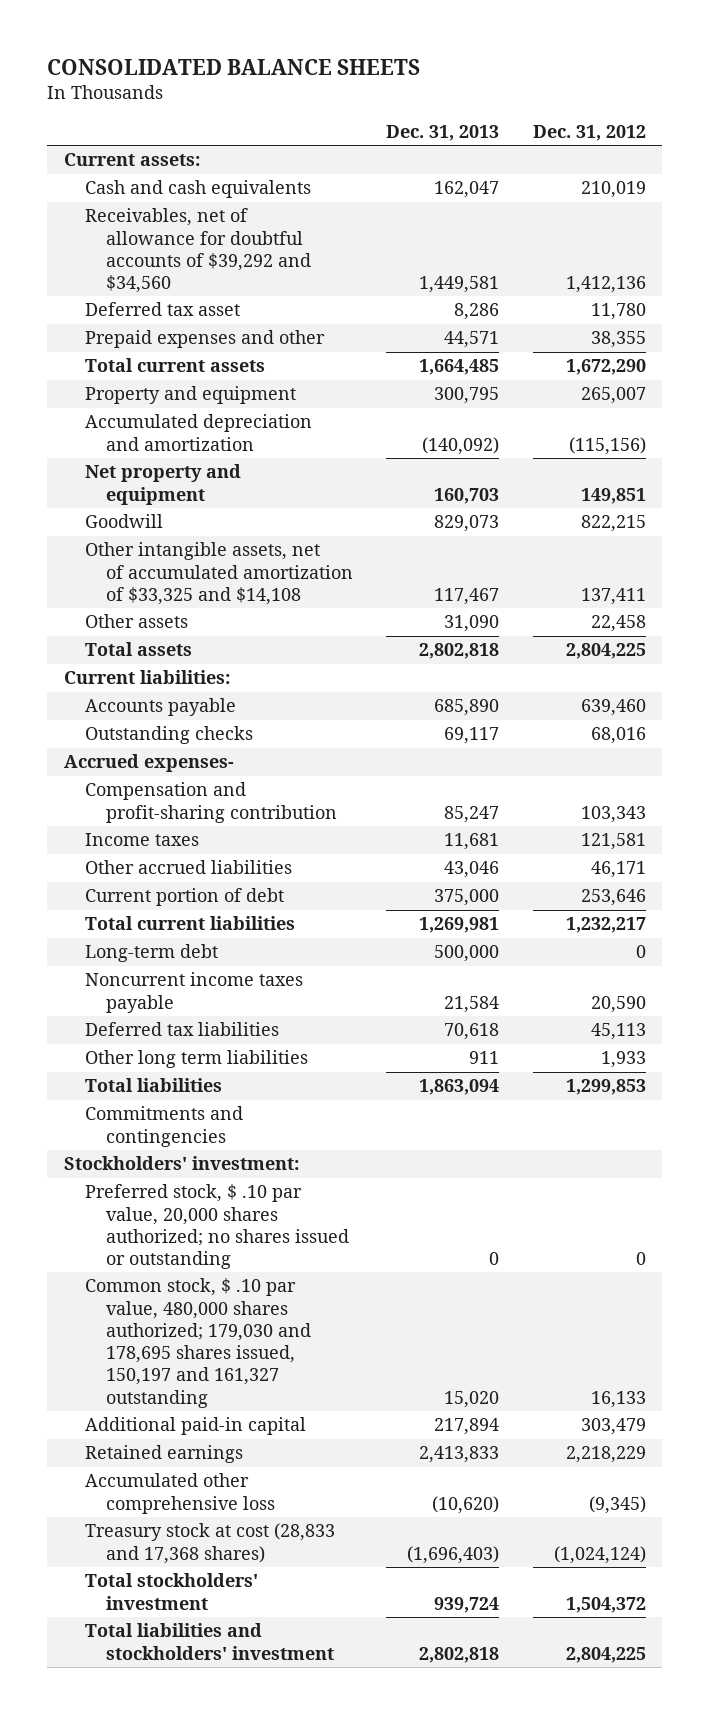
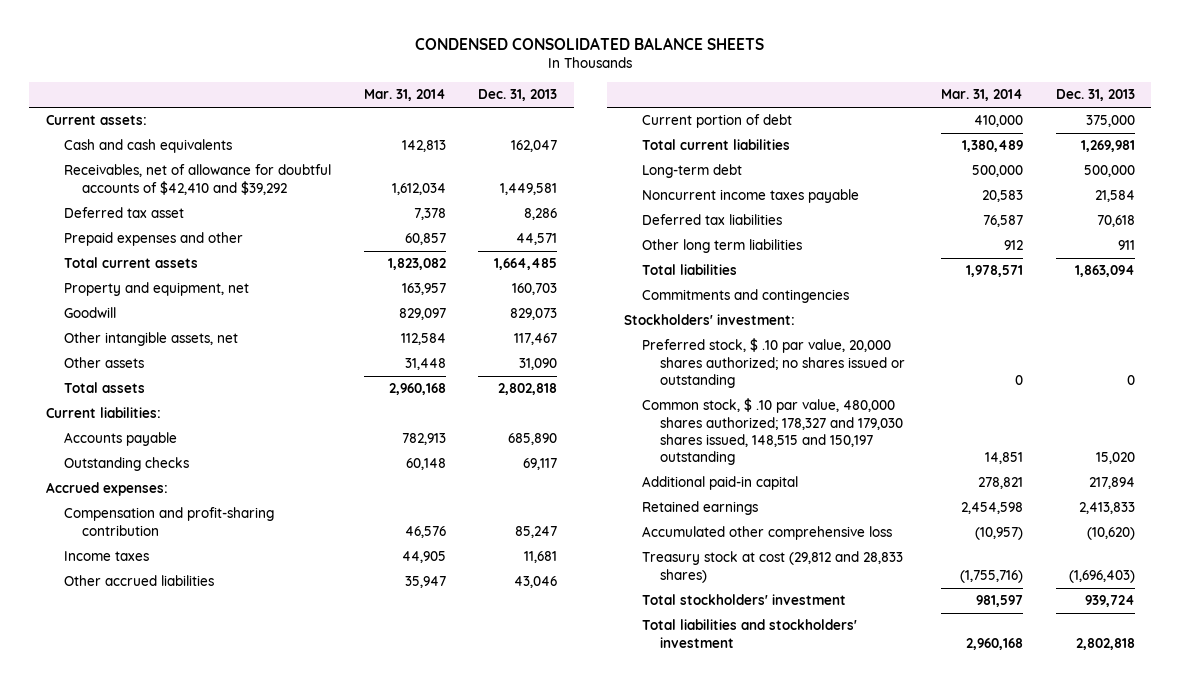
[46,59,420,76] CONSOLIDATED BALANCE SHEETS -> [415,37,765,51] CONDENSED CONSOLIDATED BALANCE SHEETS
[532,124,646,141] Dec. 31, 2012 -> none
none -> [363,89,446,102] Mar. 31, 2014
[84,208,311,294] Receivables, net of allowance for doubtful accounts of $39,292 and $34,560 -> [63,164,331,195] Receivables, net of allowance for doubtful accounts of $42,410 and $39,292
[84,386,296,405] Property and equipment -> none
[84,414,312,451] Accumulated depreciation and amortization -> none
[84,464,241,505] Net property and equipment -> [63,282,249,297] Property and equipment, net
[84,542,353,605] Other intangible assets, net of accumulated amortization of $33,325 and $14,108 -> [63,332,238,347] Other intangible assets, net
[63,754,234,773] Accrued expenses- -> [45,482,168,497] Accrued expenses:
[84,1278,311,1408] Common stock, $ .10 par value, 480,000 shares authorized; 179,030 and 178,695 shares issued, 150,197 and 161,327 outstanding -> [641,398,903,466] Common stock, $ .10 par value, 480,000 shares authorized; 178,327 and 179,030 shares issued, 148,515 and 150,197 outstanding
[84,1523,335,1564] Treasury stock at cost (28,833 and 17,368 shares) -> [641,551,903,583] Treasury stock at cost (29,812 and 28,833 shares)

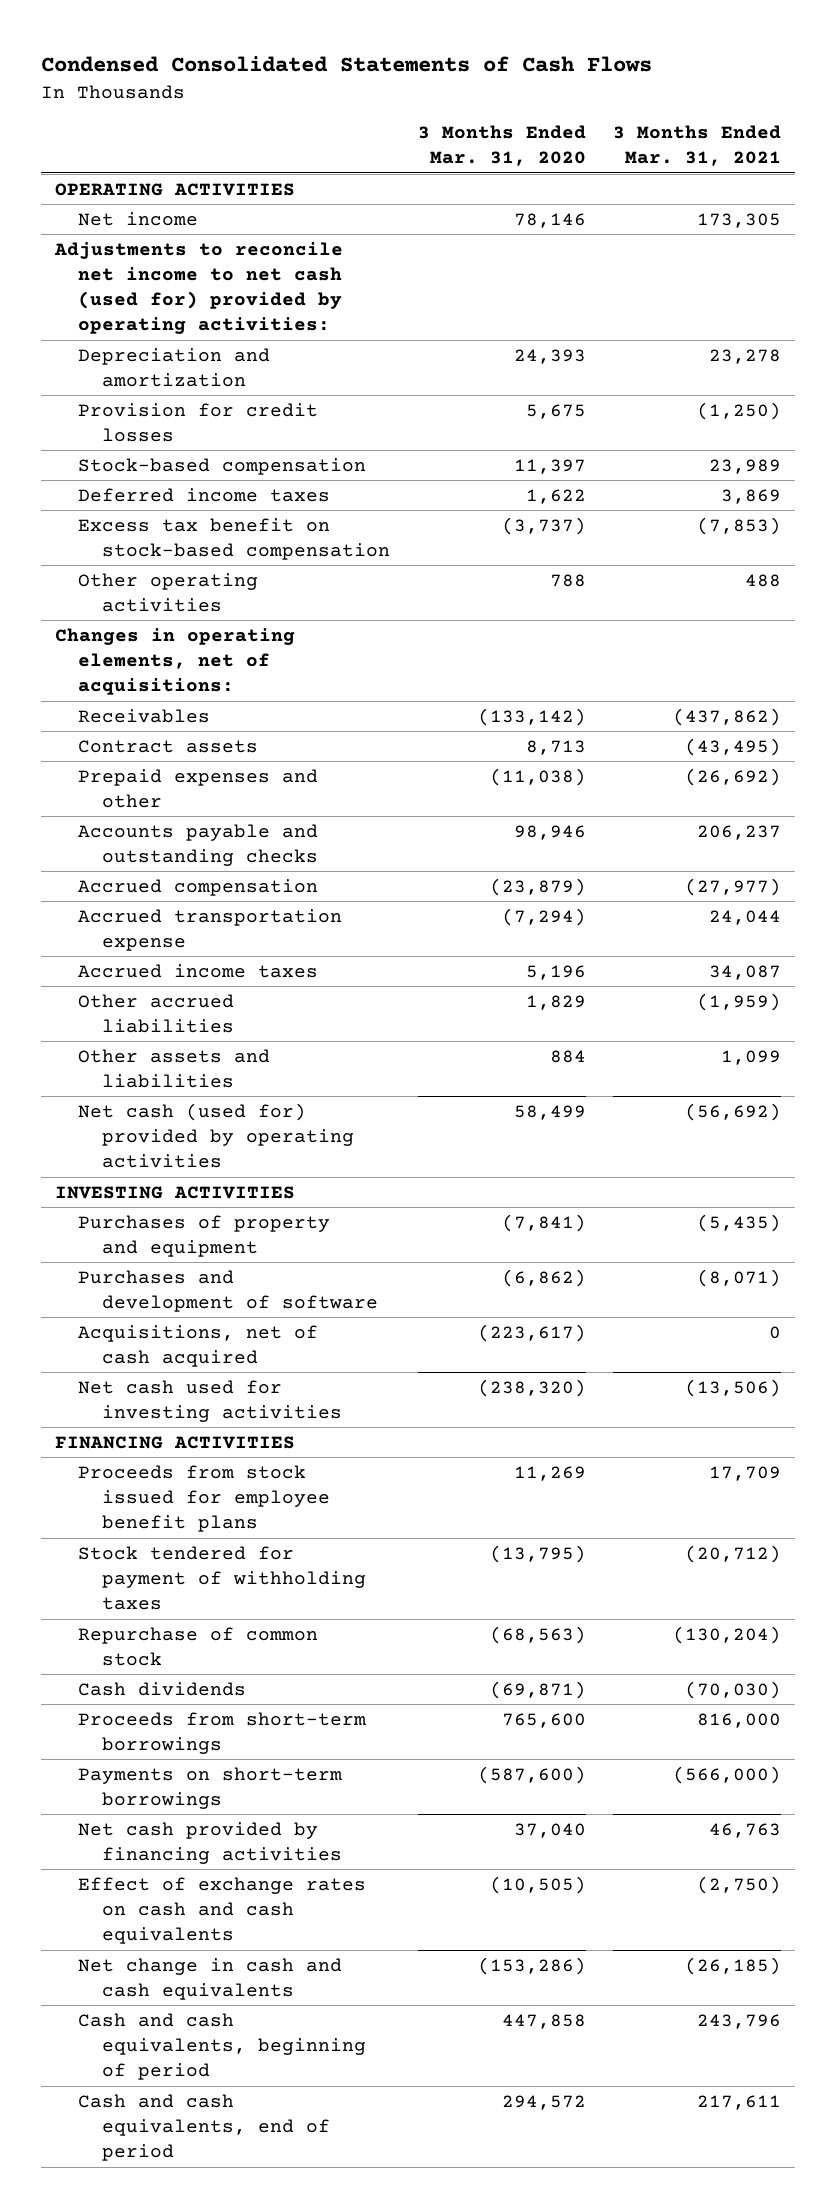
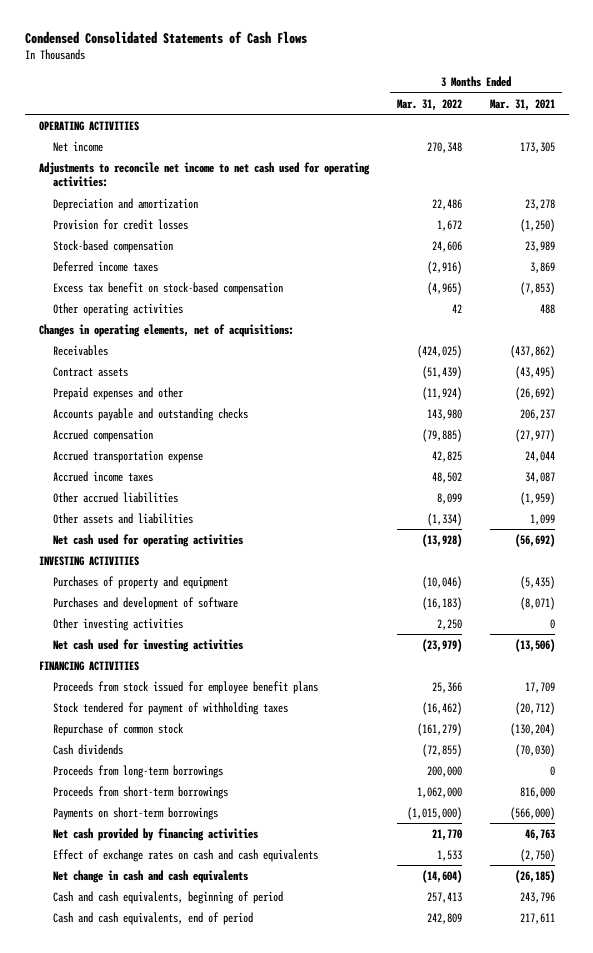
[417,125,586,167] 3 Months Ended Mar. 31, 2020 -> none
none -> [396,98,462,111] Mar. 31, 2022
[53,241,343,335] Adjustments to reconcile net income to net cash (used for) provided by operating activities: -> [38,161,370,188] Adjustments to reconcile net income to net cash used for operating activities:
[78,1102,355,1169] Net cash (used for) provided by operating activities -> [52,533,243,547] Net cash used for operating activities
[78,1324,319,1367] Acquisitions, net of cash acquired -> none
none -> [52,617,183,631] Other investing activities
none -> [52,764,223,778] Proceeds from long-term borrowings

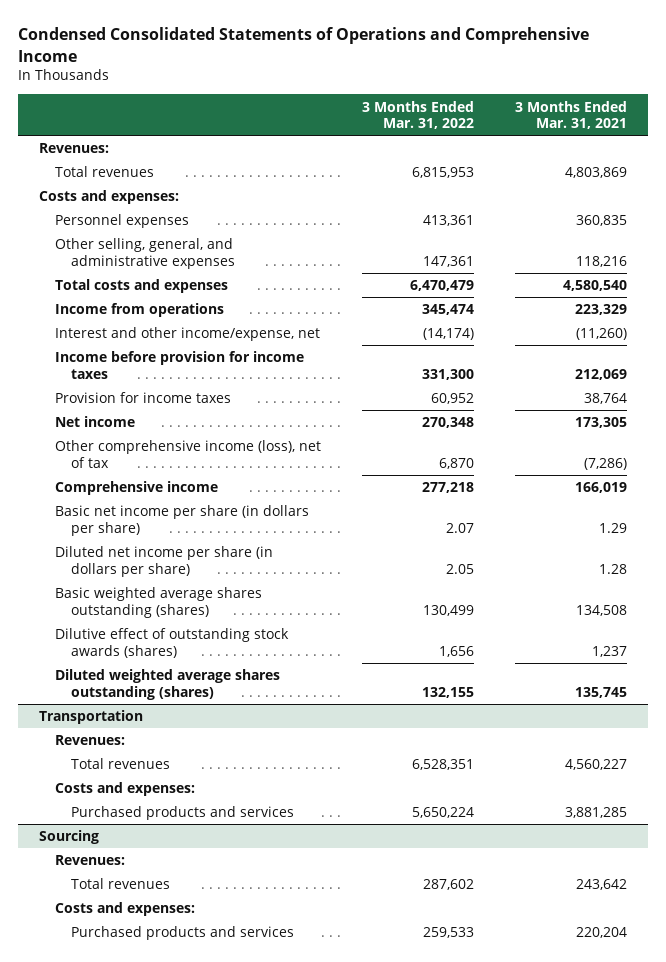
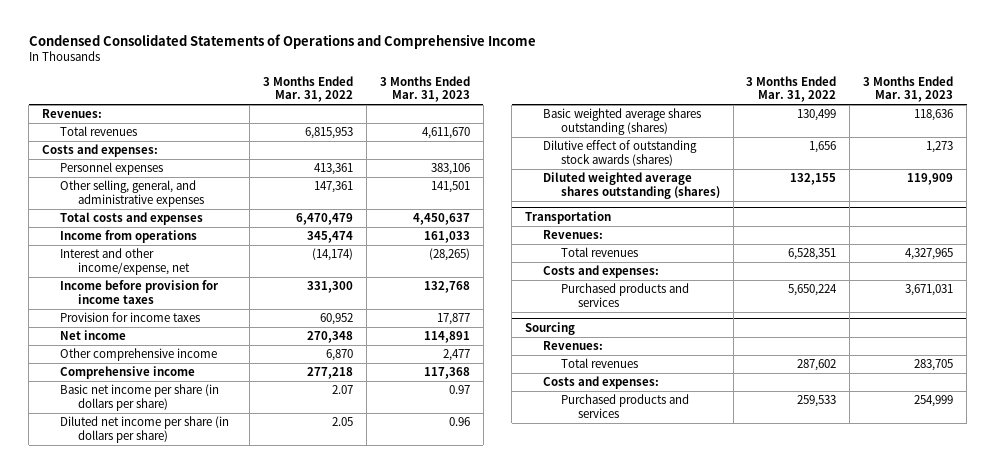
[515,100,628,130] 3 Months Ended Mar. 31, 2021 -> none
none -> [380,75,471,103] 3 Months Ended Mar. 31, 2023
[54,440,321,468] Other comprehensive income (loss), net of tax -> [59,348,217,362] Other comprehensive income

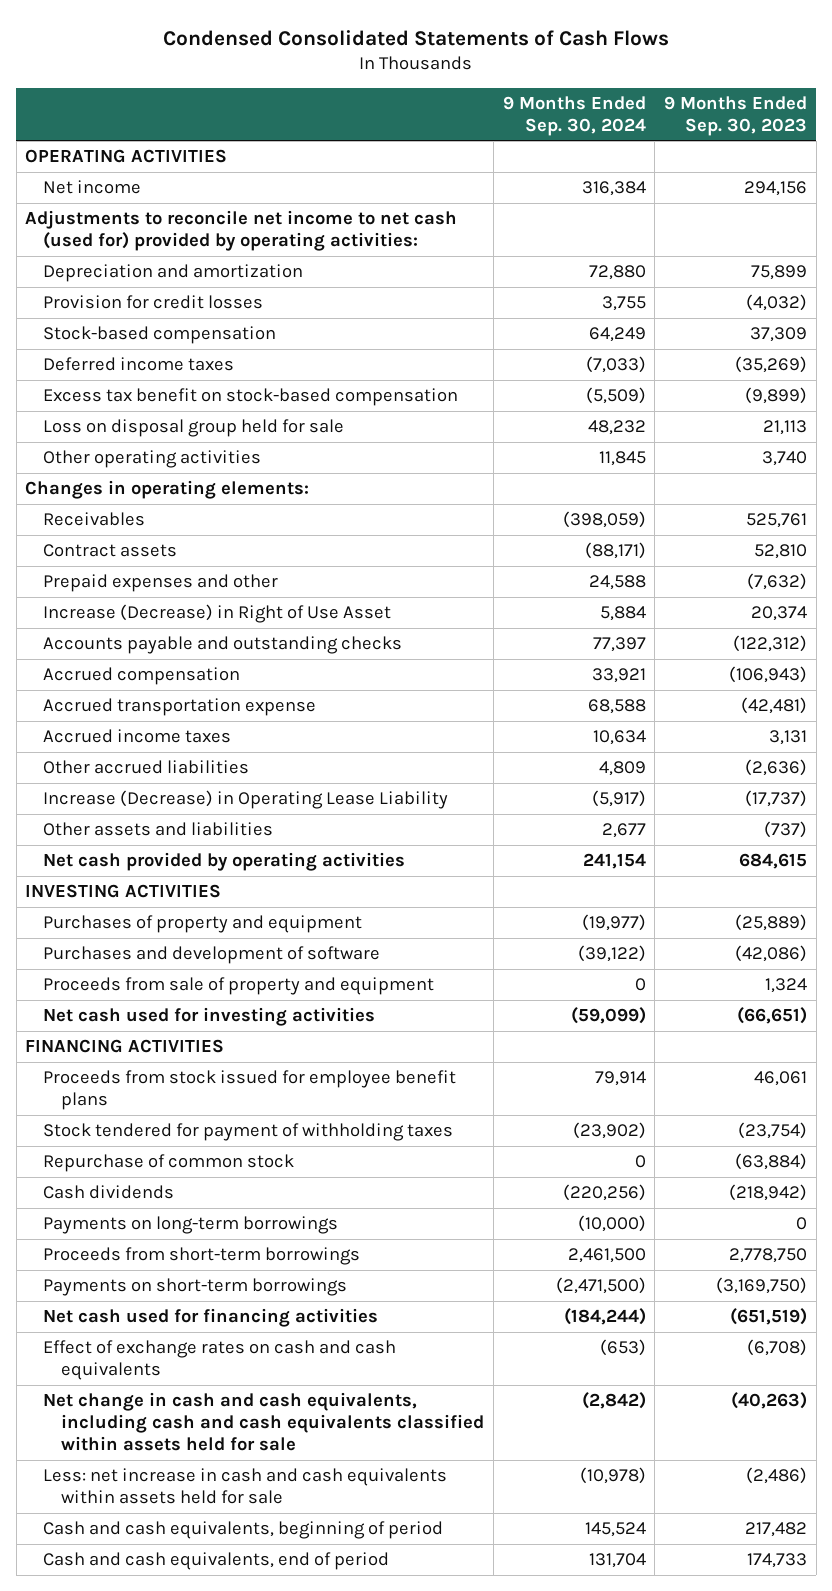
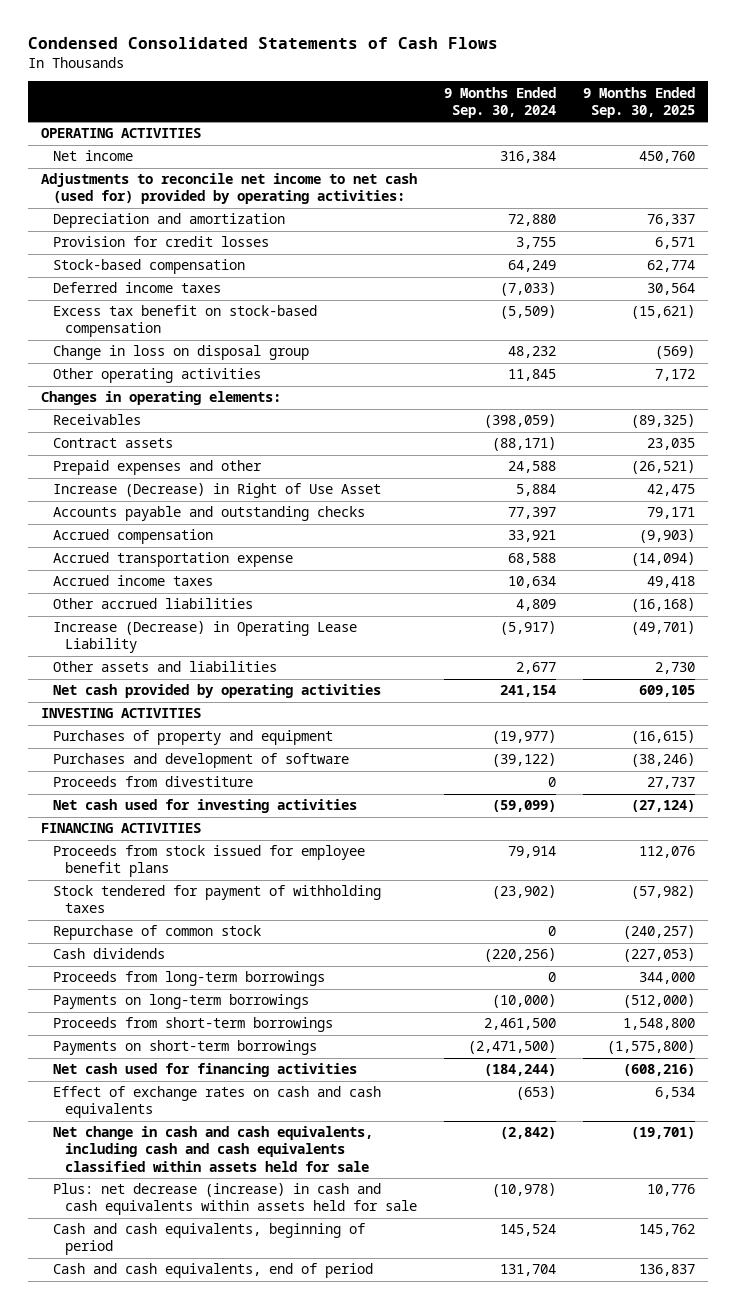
[664,95,808,136] 9 Months Ended Sep. 30, 2023 -> none
none -> [582,86,695,118] 9 Months Ended Sep. 30, 2025
[43,419,345,438] Loss on disposal group held for sale -> [52,345,309,361] Change in loss on disposal group
[43,977,435,996] Proceeds from sale of property and equipment -> none
none -> [52,776,253,788] Proceeds from divestiture
none -> [52,971,325,987] Proceeds from long-term borrowings
[43,1468,448,1505] Less: net increase in cash and cash equivalents within assets held for sale -> [52,1183,417,1216] Plus: net decrease (increase) in cash and cash equivalents within assets held for sale

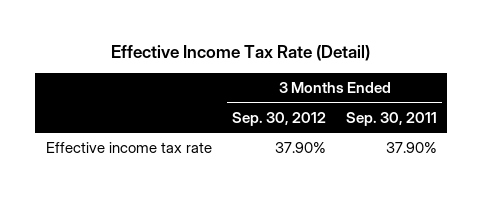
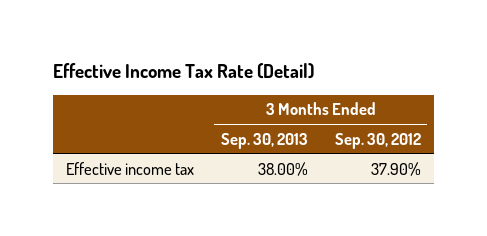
[346,111,438,126] Sep. 30, 2011 -> none
none -> [220,132,308,149] Sep. 30, 2013
[45,142,212,154] Effective income tax rate -> [66,161,195,175] Effective income tax

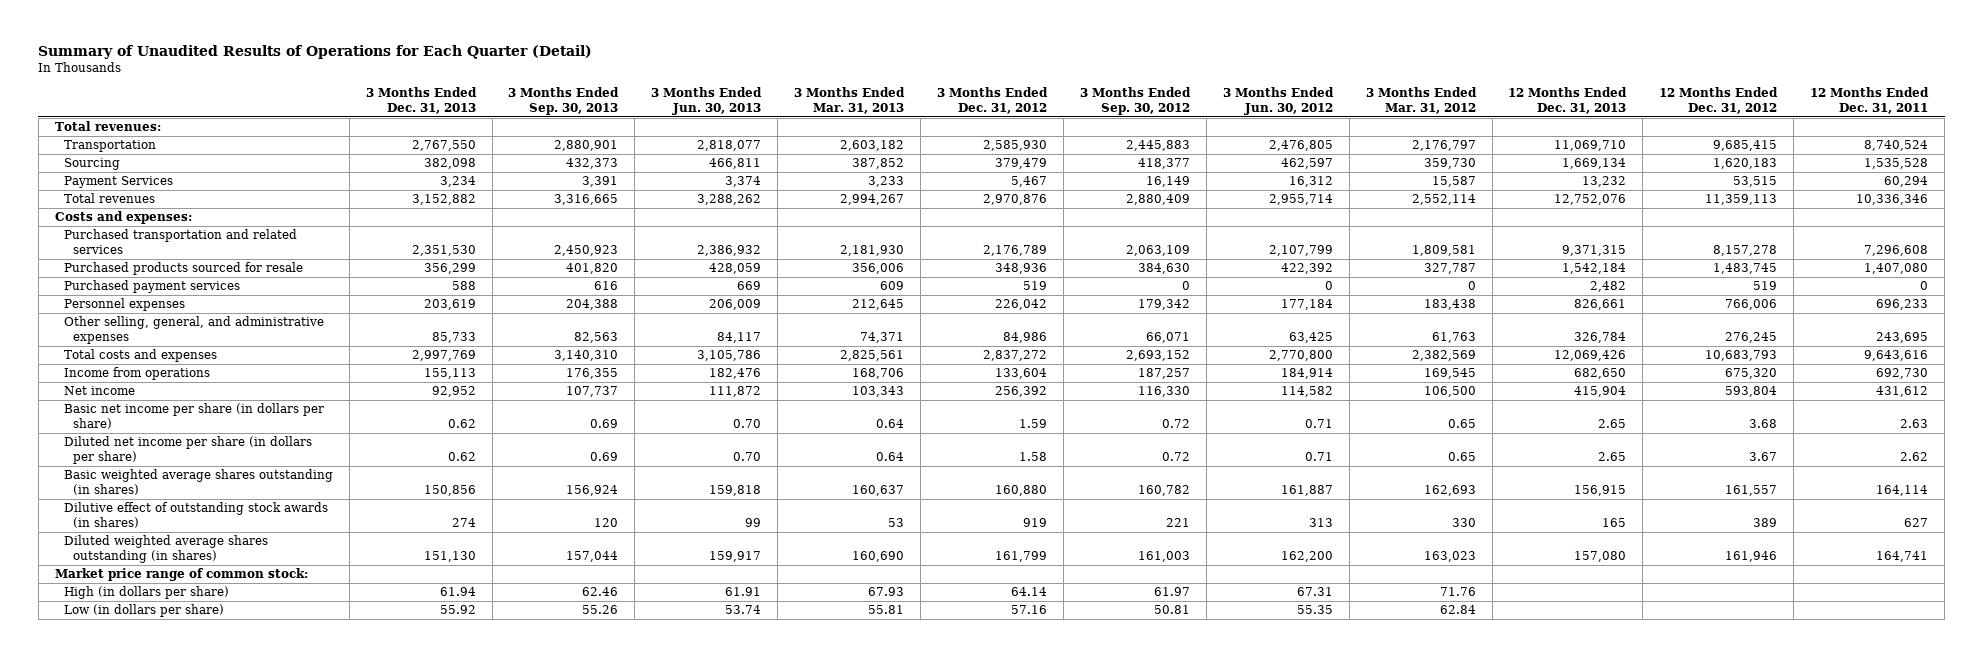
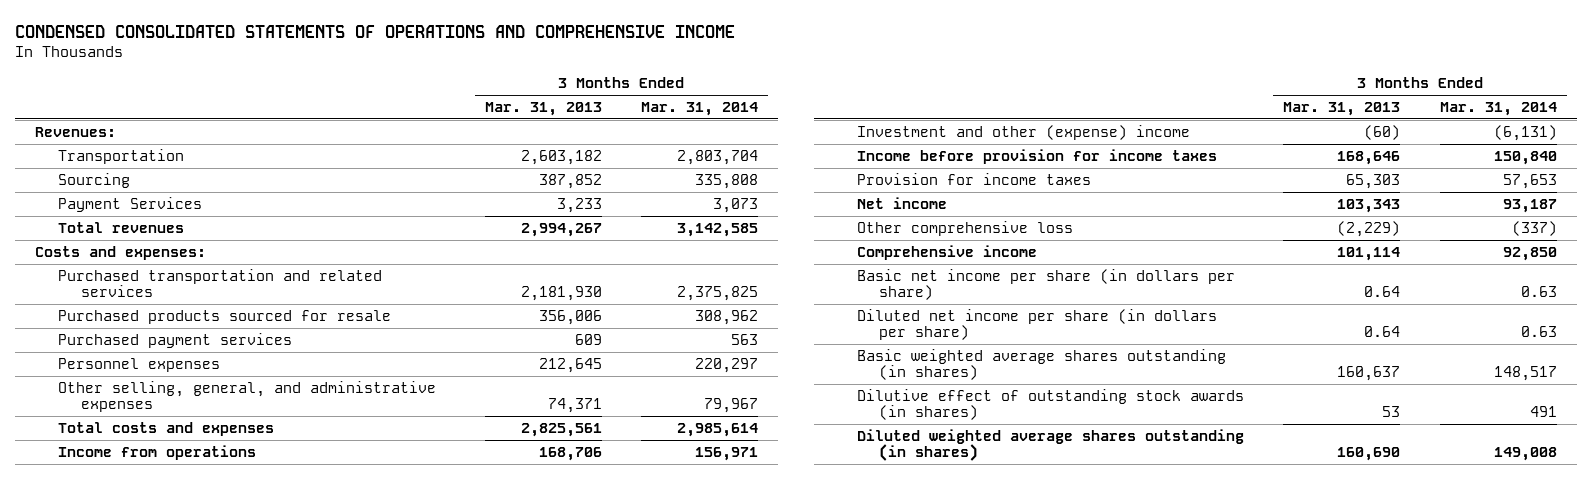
[38,45,593,60] Summary of Unaudited Results of Operations for Each Quarter (Detail) -> [15,24,736,38] CONDENSED CONSOLIDATED STATEMENTS OF OPERATIONS AND COMPREHENSIVE INCOME
[365,87,477,115] 3 Months Ended Dec. 31, 2013 -> none
[508,87,620,116] 3 Months Ended Sep. 30, 2013 -> none
[651,87,763,116] 3 Months Ended Jun. 30, 2013 -> none
[937,87,1049,115] 3 Months Ended Dec. 31, 2012 -> none
[1079,87,1191,116] 3 Months Ended Sep. 30, 2012 -> none
[1222,87,1334,116] 3 Months Ended Jun. 30, 2012 -> none
[1365,87,1477,115] 3 Months Ended Mar. 31, 2012 -> none
[1508,87,1628,115] 12 Months Ended Dec. 31, 2013 -> none
[1659,87,1779,115] 12 Months Ended Dec. 31, 2012 -> none
[1810,87,1930,115] 12 Months Ended Dec. 31, 2011 -> none
none -> [641,101,759,116] Mar. 31, 2014
[54,121,161,132] Total revenues: -> [35,126,117,137] Revenues:
none -> [856,124,1190,140] Investment and other (expense) income
none -> [856,148,1217,164] Income before provision for income taxes
none -> [856,172,1091,185] Provision for income taxes
none -> [856,220,1073,236] Other comprehensive loss
none -> [856,244,1037,260] Comprehensive income
[54,568,308,582] Market price range of common stock: -> none
[63,586,229,600] High (in dollars per share) -> none
[63,604,224,618] Low (in dollars per share) -> none

